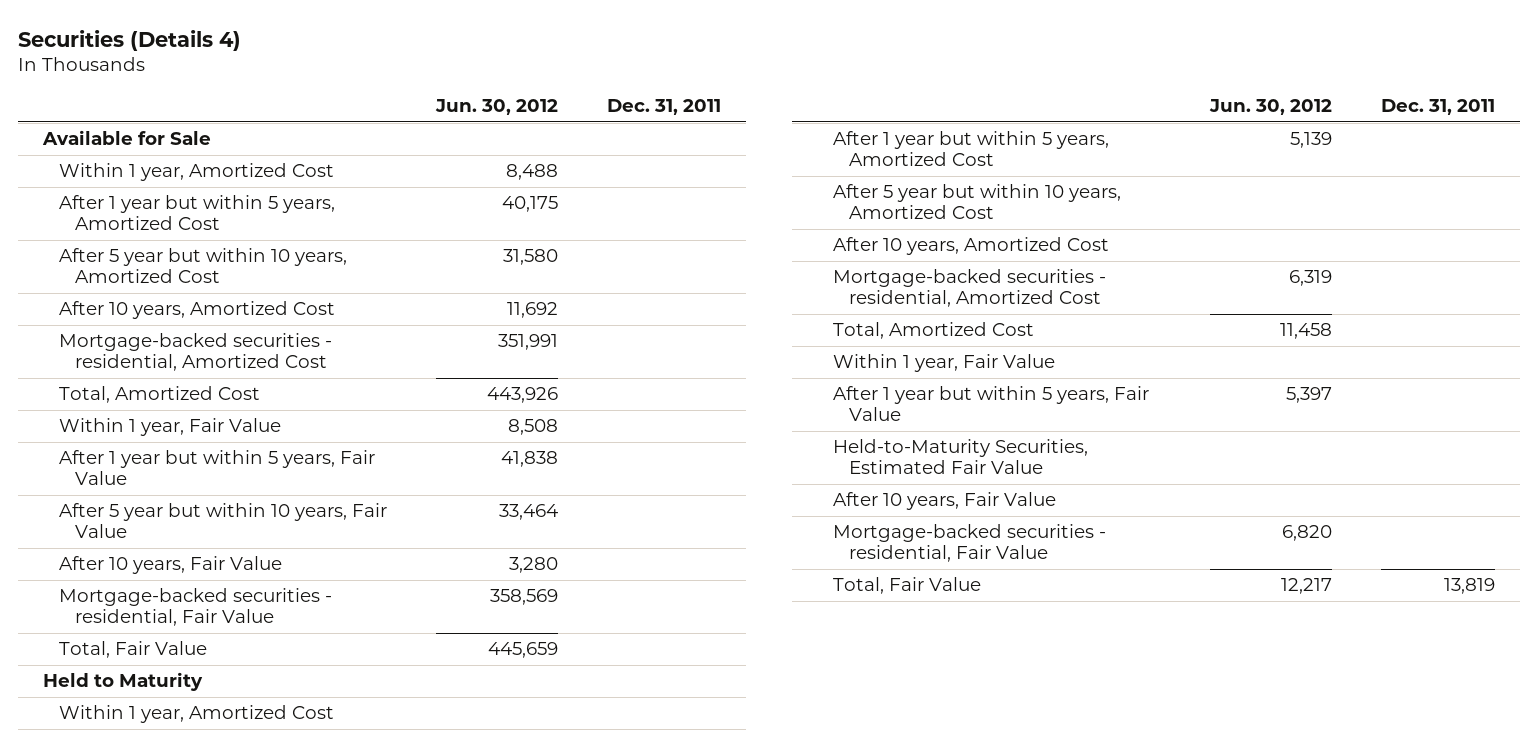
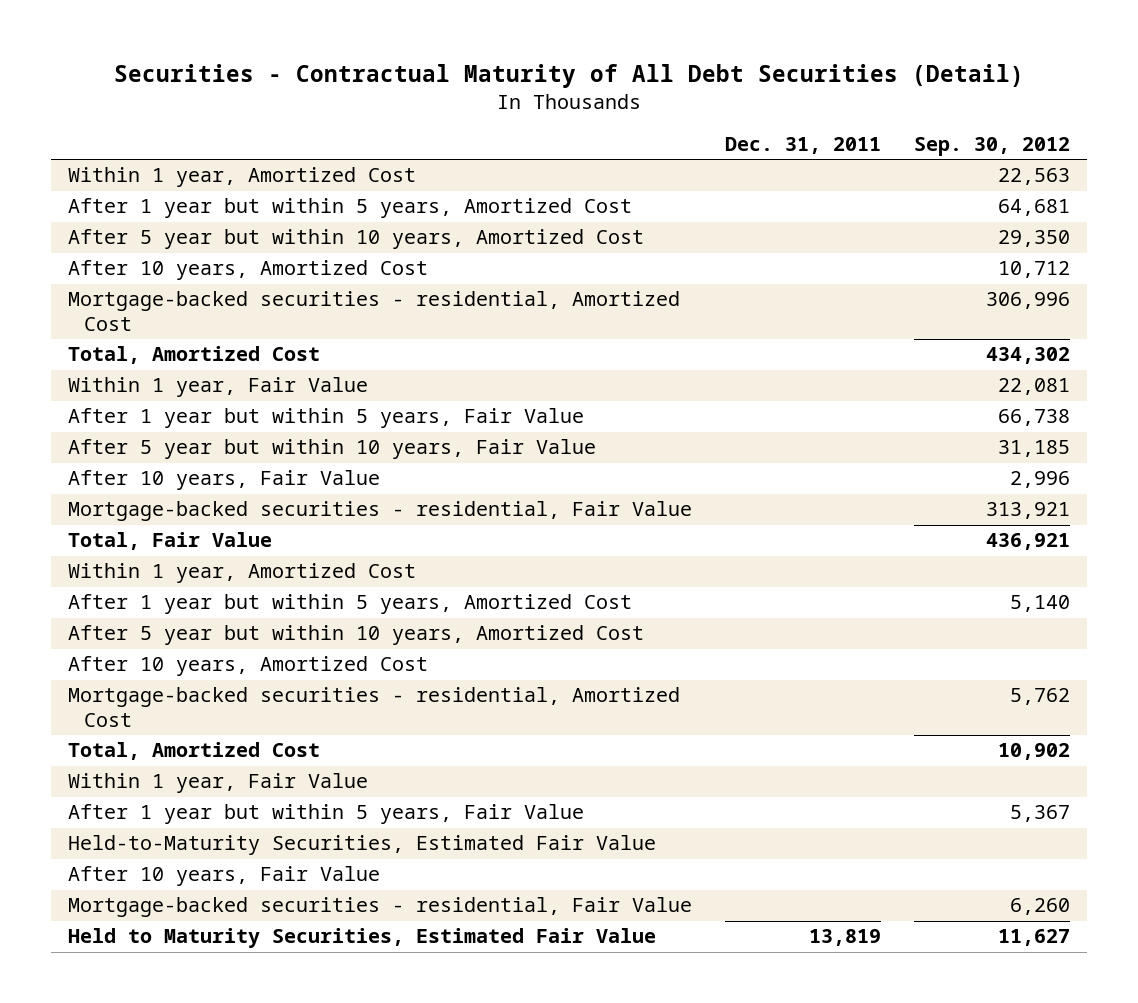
[18,29,242,51] Securities (Details 4) -> [113,63,1024,88] Securities - Contractual Maturity of All Debt Securities (Detail)
[435,98,559,115] Jun. 30, 2012 -> none
none -> [914,136,1071,156] Sep. 30, 2012
[41,130,211,146] Available for Sale -> none
[42,672,203,692] Held to Maturity -> none
[832,577,981,595] Total, Fair Value -> [67,928,656,949] Held to Maturity Securities, Estimated Fair Value

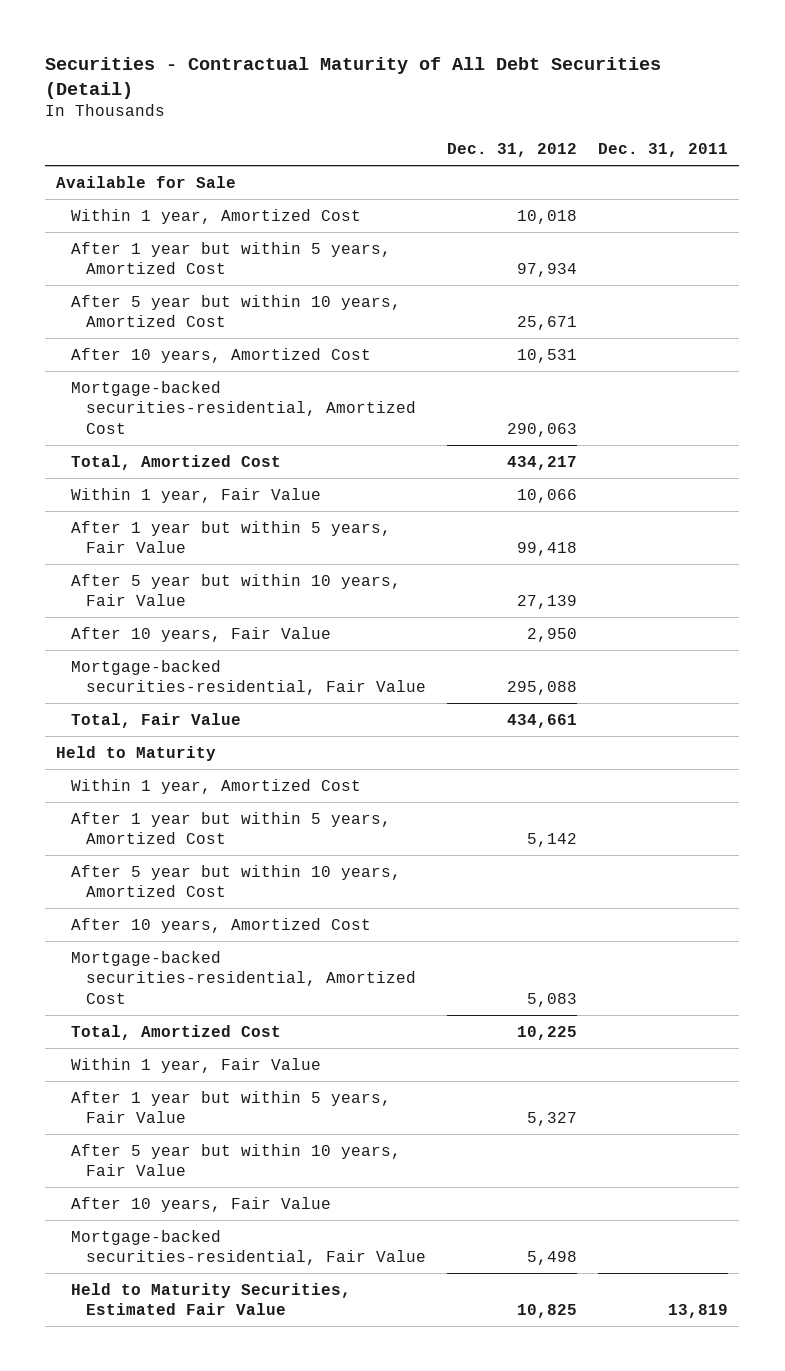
[914,136,1071,156] Sep. 30, 2012 -> none
none -> [447,142,578,157] Dec. 31, 2012
none -> [56,175,237,188] Available for Sale
[67,291,680,332] Mortgage-backed securities - residential, Amortized Cost -> [70,380,416,434] Mortgage-backed securities-residential, Amortized Cost
[67,501,692,522] Mortgage-backed securities - residential, Fair Value -> [70,659,426,696] Mortgage-backed securities-residential, Fair Value
none -> [56,745,217,761] Held to Maturity
[67,687,680,728] Mortgage-backed securities - residential, Amortized Cost -> [70,950,416,1004] Mortgage-backed securities-residential, Amortized Cost
[67,835,656,856] Held-to-Maturity Securities, Estimated Fair Value -> [70,1143,401,1177] After 5 year but within 10 years, Fair Value
[67,897,692,918] Mortgage-backed securities - residential, Fair Value -> [70,1229,426,1266] Mortgage-backed securities-residential, Fair Value

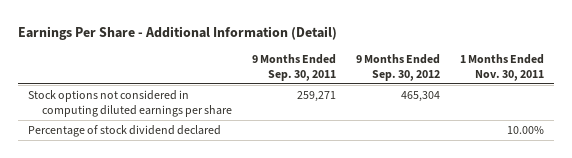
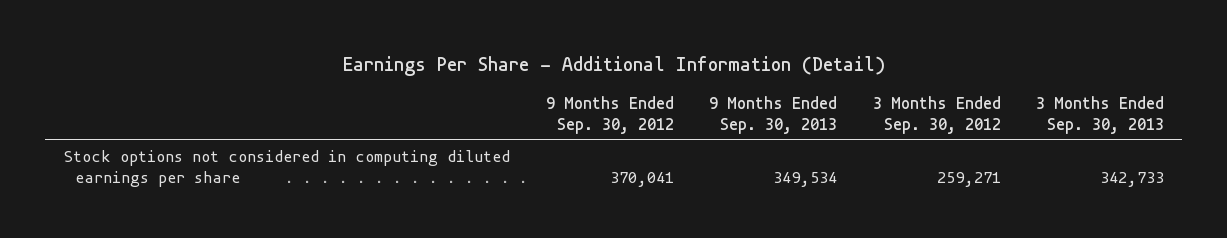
[252,53,337,81] 9 Months Ended Sep. 30, 2011 -> none
[460,53,545,81] 1 Months Ended Nov. 30, 2011 -> none
none -> [709,95,838,135] 9 Months Ended Sep. 30, 2013
none -> [872,95,1001,135] 3 Months Ended Sep. 30, 2012
none -> [1036,95,1165,135] 3 Months Ended Sep. 30, 2013
[27,125,221,138] Percentage of stock dividend declared -> none
[401,91,441,103] 465,304 -> [609,172,674,188] 370,041

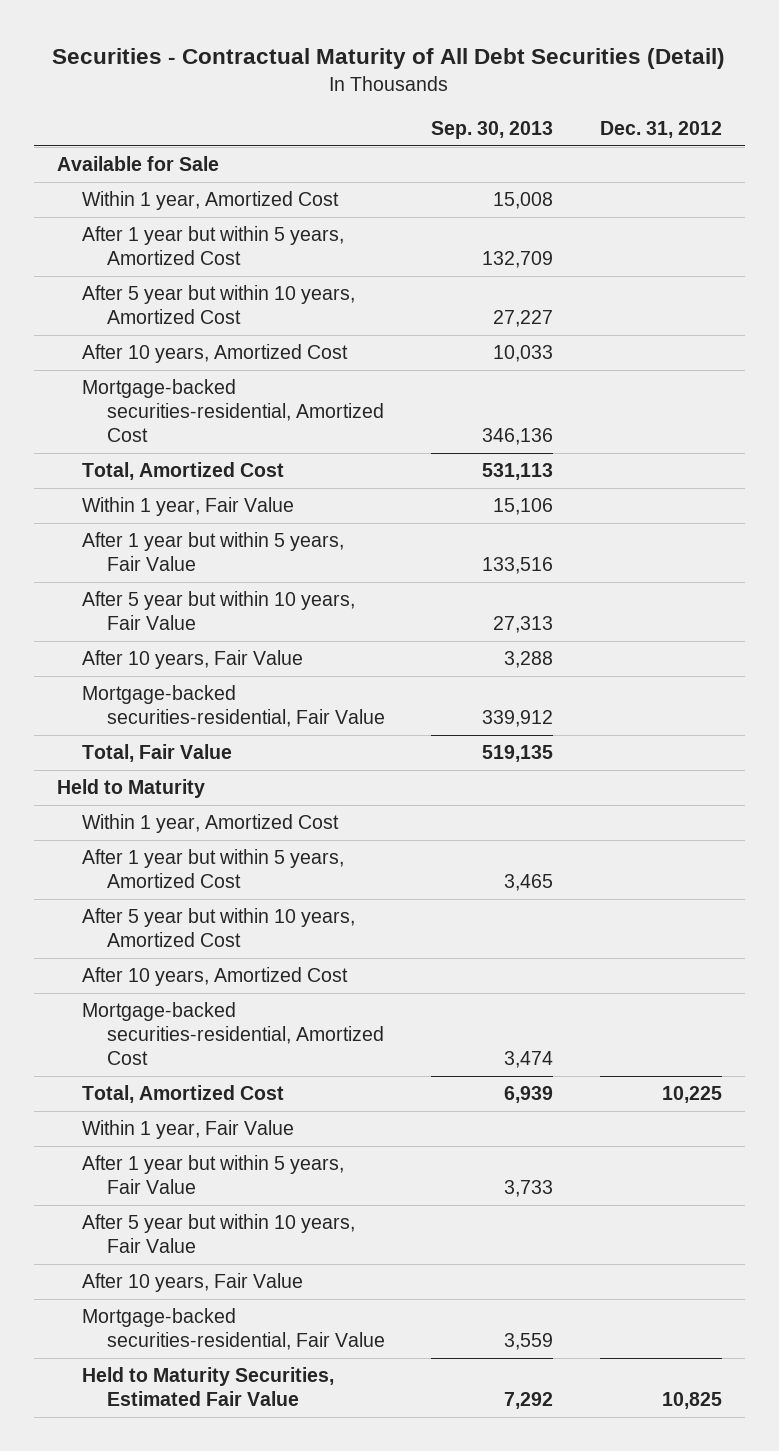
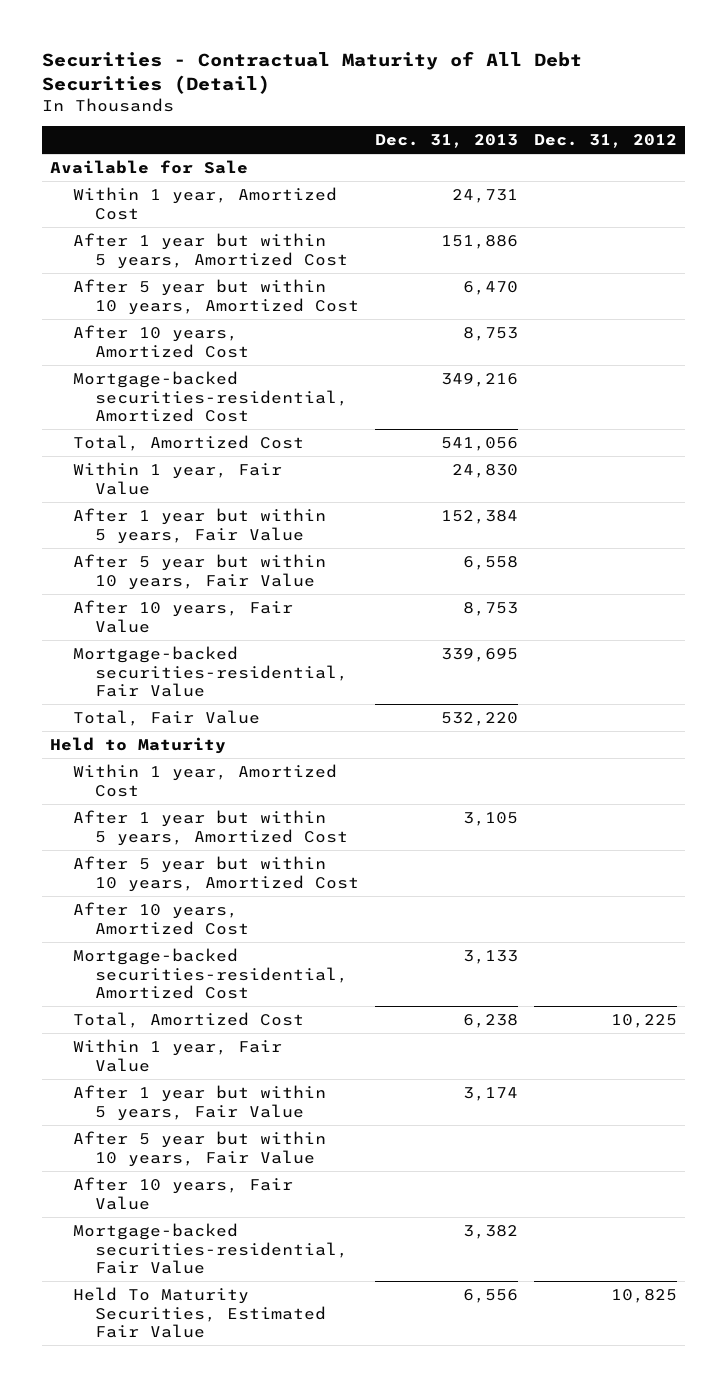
[431,121,554,140] Sep. 30, 2013 -> none
none -> [375,134,519,149] Dec. 31, 2013
[82,1367,335,1407] Held to Maturity Securities, Estimated Fair Value -> [72,1287,327,1339] Held To Maturity Securities, Estimated Fair Value

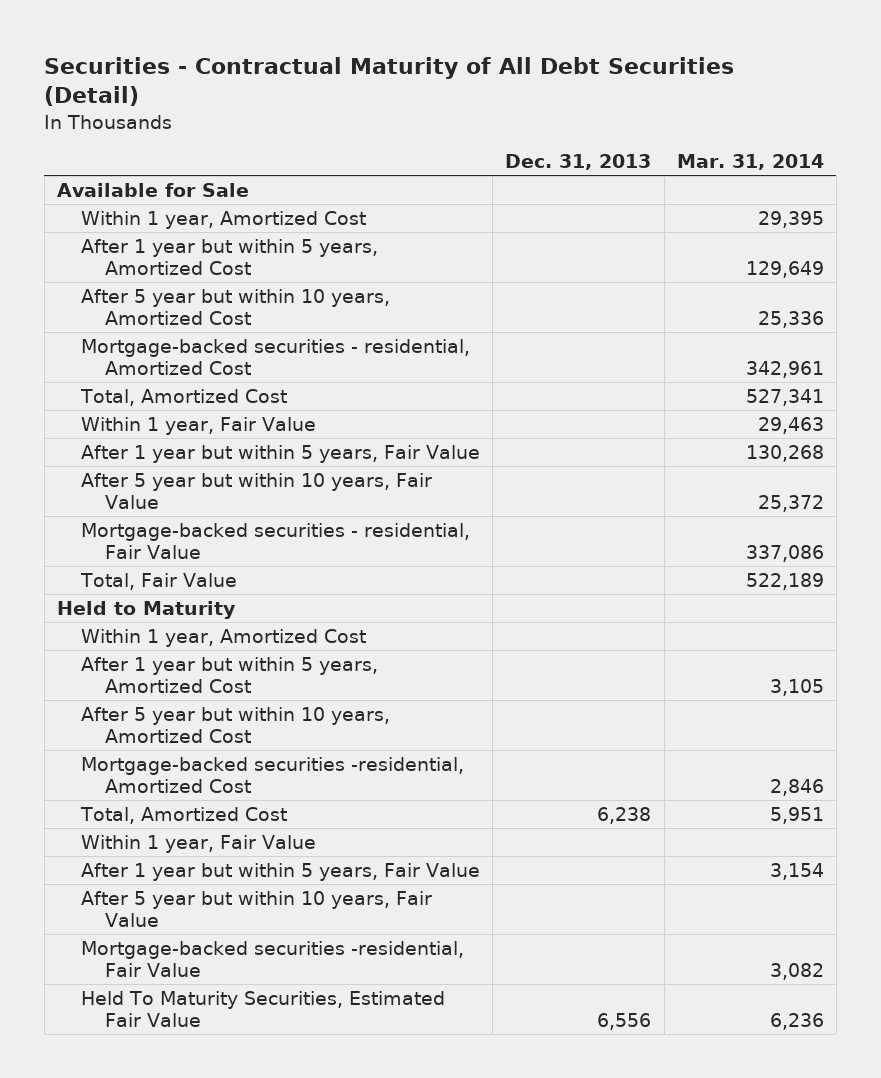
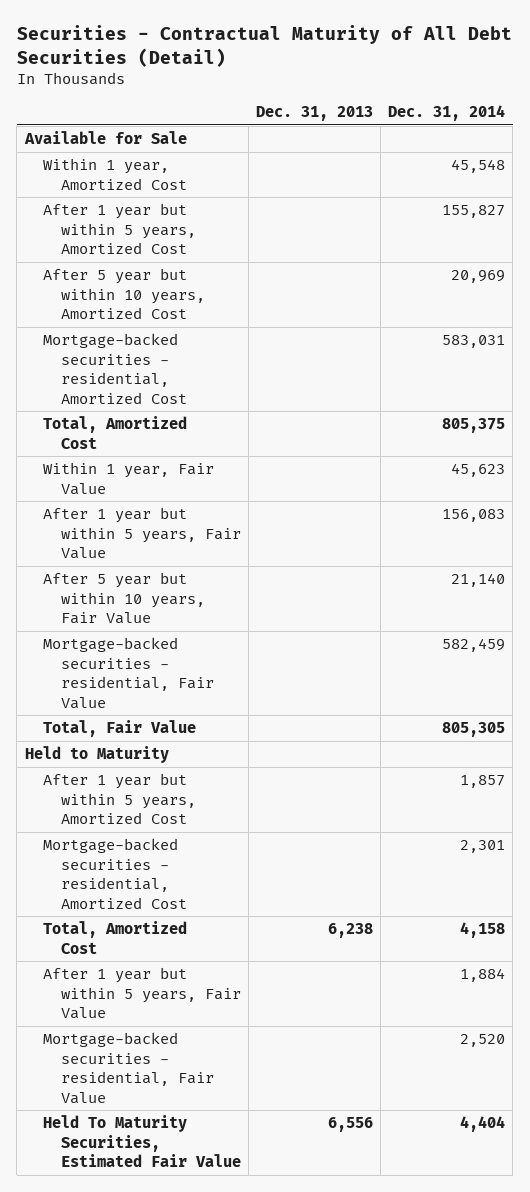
[676,154,824,171] Mar. 31, 2014 -> none
none -> [388,105,506,122] Dec. 31, 2014
[81,628,367,647] Within 1 year, Amortized Cost -> none
[81,706,391,743] After 5 year but within 10 years, Amortized Cost -> none
[81,756,465,793] Mortgage-backed securities -residential, Amortized Cost -> [42,838,187,909] Mortgage-backed securities - residential, Amortized Cost
[81,834,317,853] Within 1 year, Fair Value -> none
[81,890,433,927] After 5 year but within 10 years, Fair Value -> none
[81,940,465,977] Mortgage-backed securities -residential, Fair Value -> [42,1032,214,1104] Mortgage-backed securities - residential, Fair Value

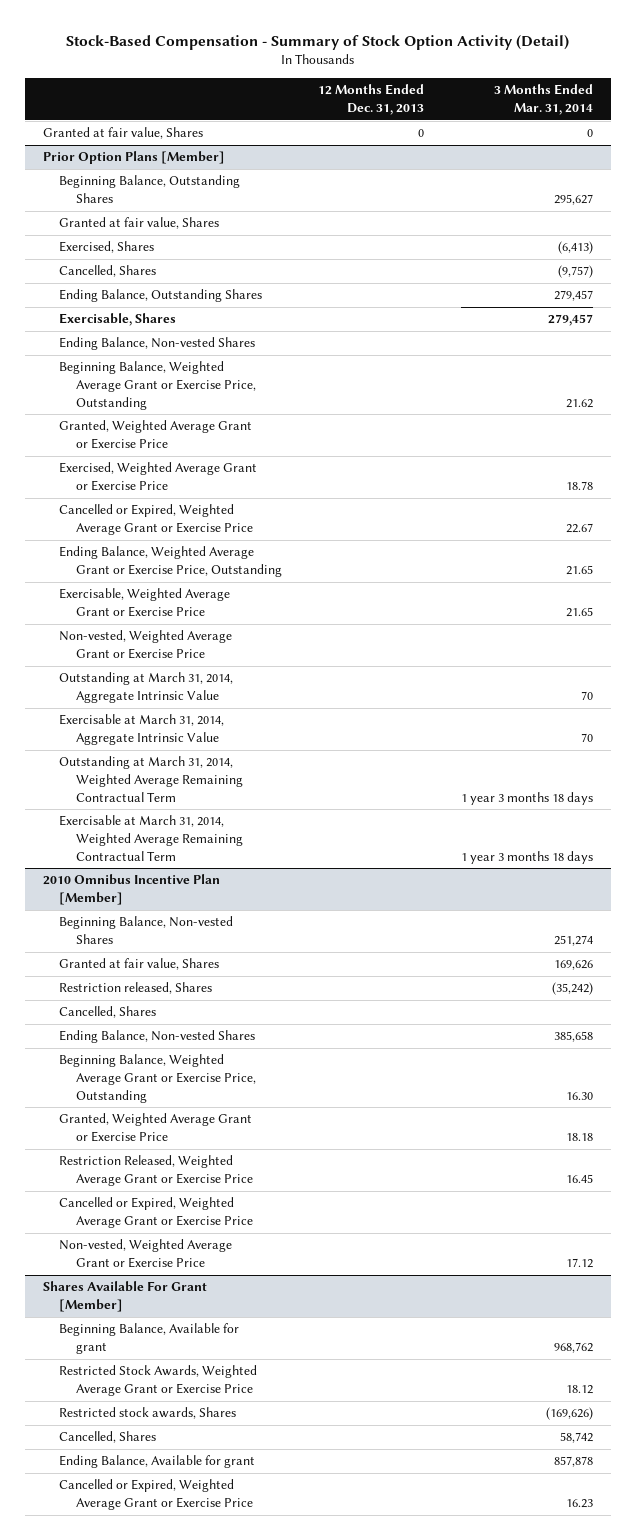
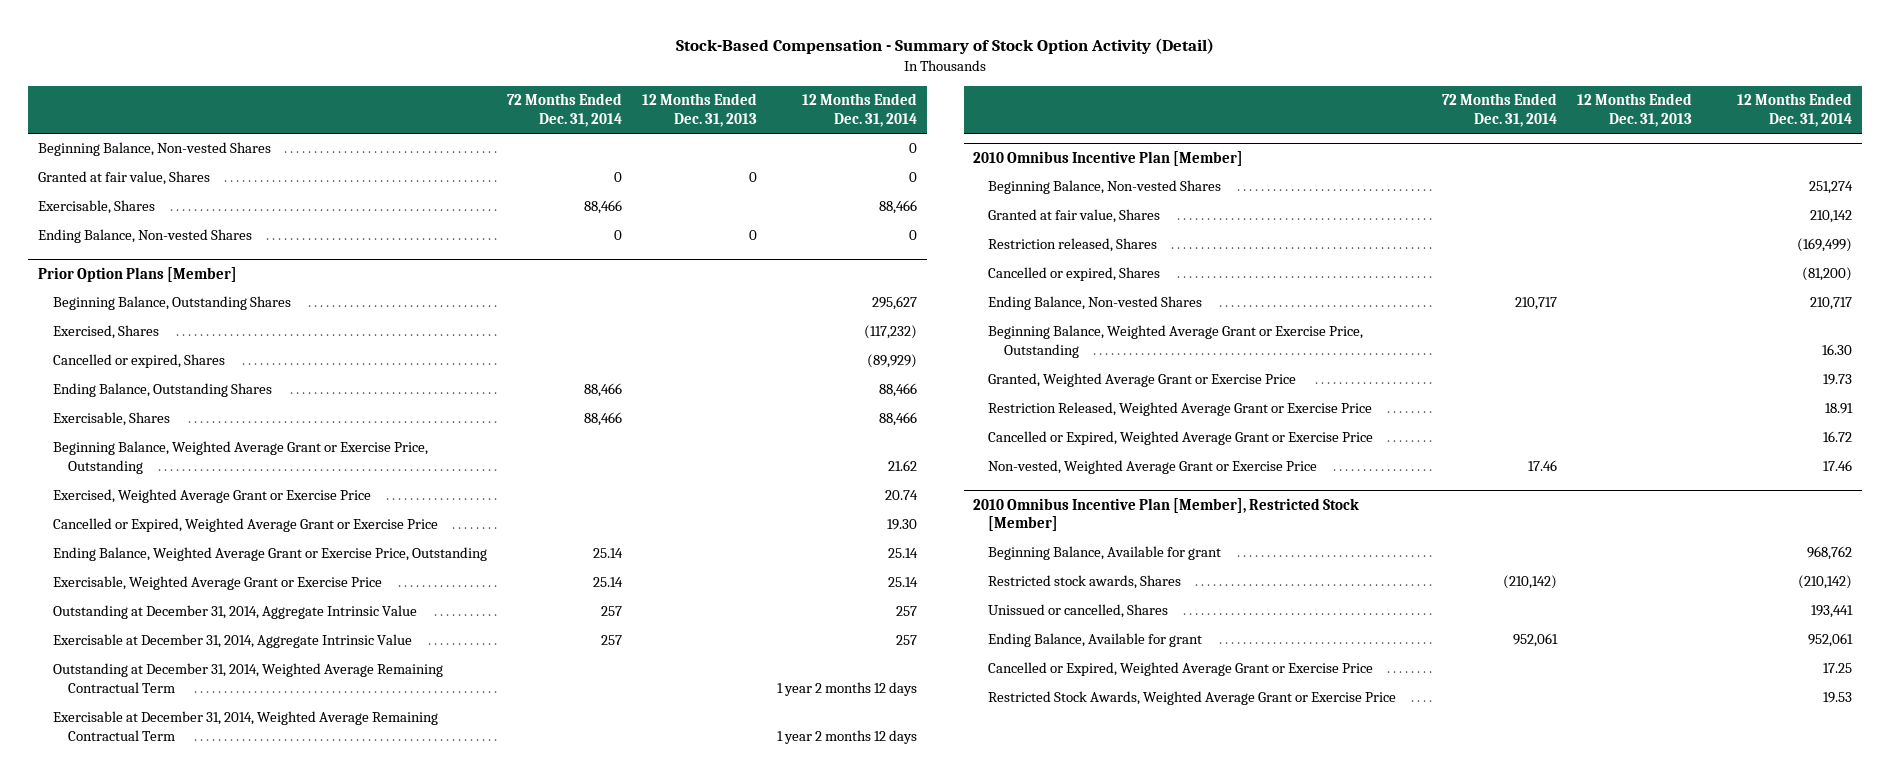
[493,84,593,116] 3 Months Ended Mar. 31, 2014 -> none
none -> [507,93,623,127] 72 Months Ended Dec. 31, 2014
none -> [801,93,917,127] 12 Months Ended Dec. 31, 2014
none -> [38,142,272,157] Beginning Balance, Non-vested Shares
none -> [38,200,156,215] Exercisable, Shares
none -> [38,229,253,244] Ending Balance, Non-vested Shares
[59,217,220,230] Granted at fair value, Shares -> none
[59,265,157,278] Cancelled, Shares -> [53,354,226,369] Cancelled or expired, Shares
[59,337,256,351] Ending Balance, Non-vested Shares -> none
[59,420,253,450] Granted, Weighted Average Grant or Exercise Price -> none
[59,630,233,660] Non-vested, Weighted Average Grant or Exercise Price -> none
[59,672,234,704] Outstanding at March 31, 2014, Aggregate Intrinsic Value -> [53,605,418,620] Outstanding at December 31, 2014, Aggregate Intrinsic Value
[59,714,225,746] Exercisable at March 31, 2014, Aggregate Intrinsic Value -> [53,634,413,649] Exercisable at December 31, 2014, Aggregate Intrinsic Value
[59,756,243,802] Outstanding at March 31, 2014, Weighted Average Remaining Contractual Term -> [53,663,444,694] Outstanding at December 31, 2014, Weighted Average Remaining Contractual Term
[59,815,243,861] Exercisable at March 31, 2014, Weighted Average Remaining Contractual Term -> [53,711,439,742] Exercisable at December 31, 2014, Weighted Average Remaining Contractual Term
[59,1006,157,1019] Cancelled, Shares -> [988,267,1161,282] Cancelled or expired, Shares
[43,1281,208,1313] Shares Available For Grant [Member] -> none
[59,1323,240,1355] Beginning Balance, Available for grant -> none
[59,1365,258,1397] Restricted Stock Awards, Weighted Average Grant or Exercise Price -> none
[59,1407,237,1420] Restricted stock awards, Shares -> none
[59,1431,157,1444] Cancelled, Shares -> none
[59,1455,256,1469] Ending Balance, Available for grant -> none
[59,1479,253,1511] Cancelled or Expired, Weighted Average Grant or Exercise Price -> none
none -> [973,497,1360,532] 2010 Omnibus Incentive Plan [Member], Restricted Stock [Member]
none -> [988,546,1222,561] Beginning Balance, Available for grant
none -> [988,575,1182,590] Restricted stock awards, Shares
none -> [988,604,1169,619] Unissued or cancelled, Shares
none -> [988,633,1203,648] Ending Balance, Available for grant
none -> [988,662,1374,677] Cancelled or Expired, Weighted Average Grant or Exercise Price
none -> [988,691,1397,706] Restricted Stock Awards, Weighted Average Grant or Exercise Price

